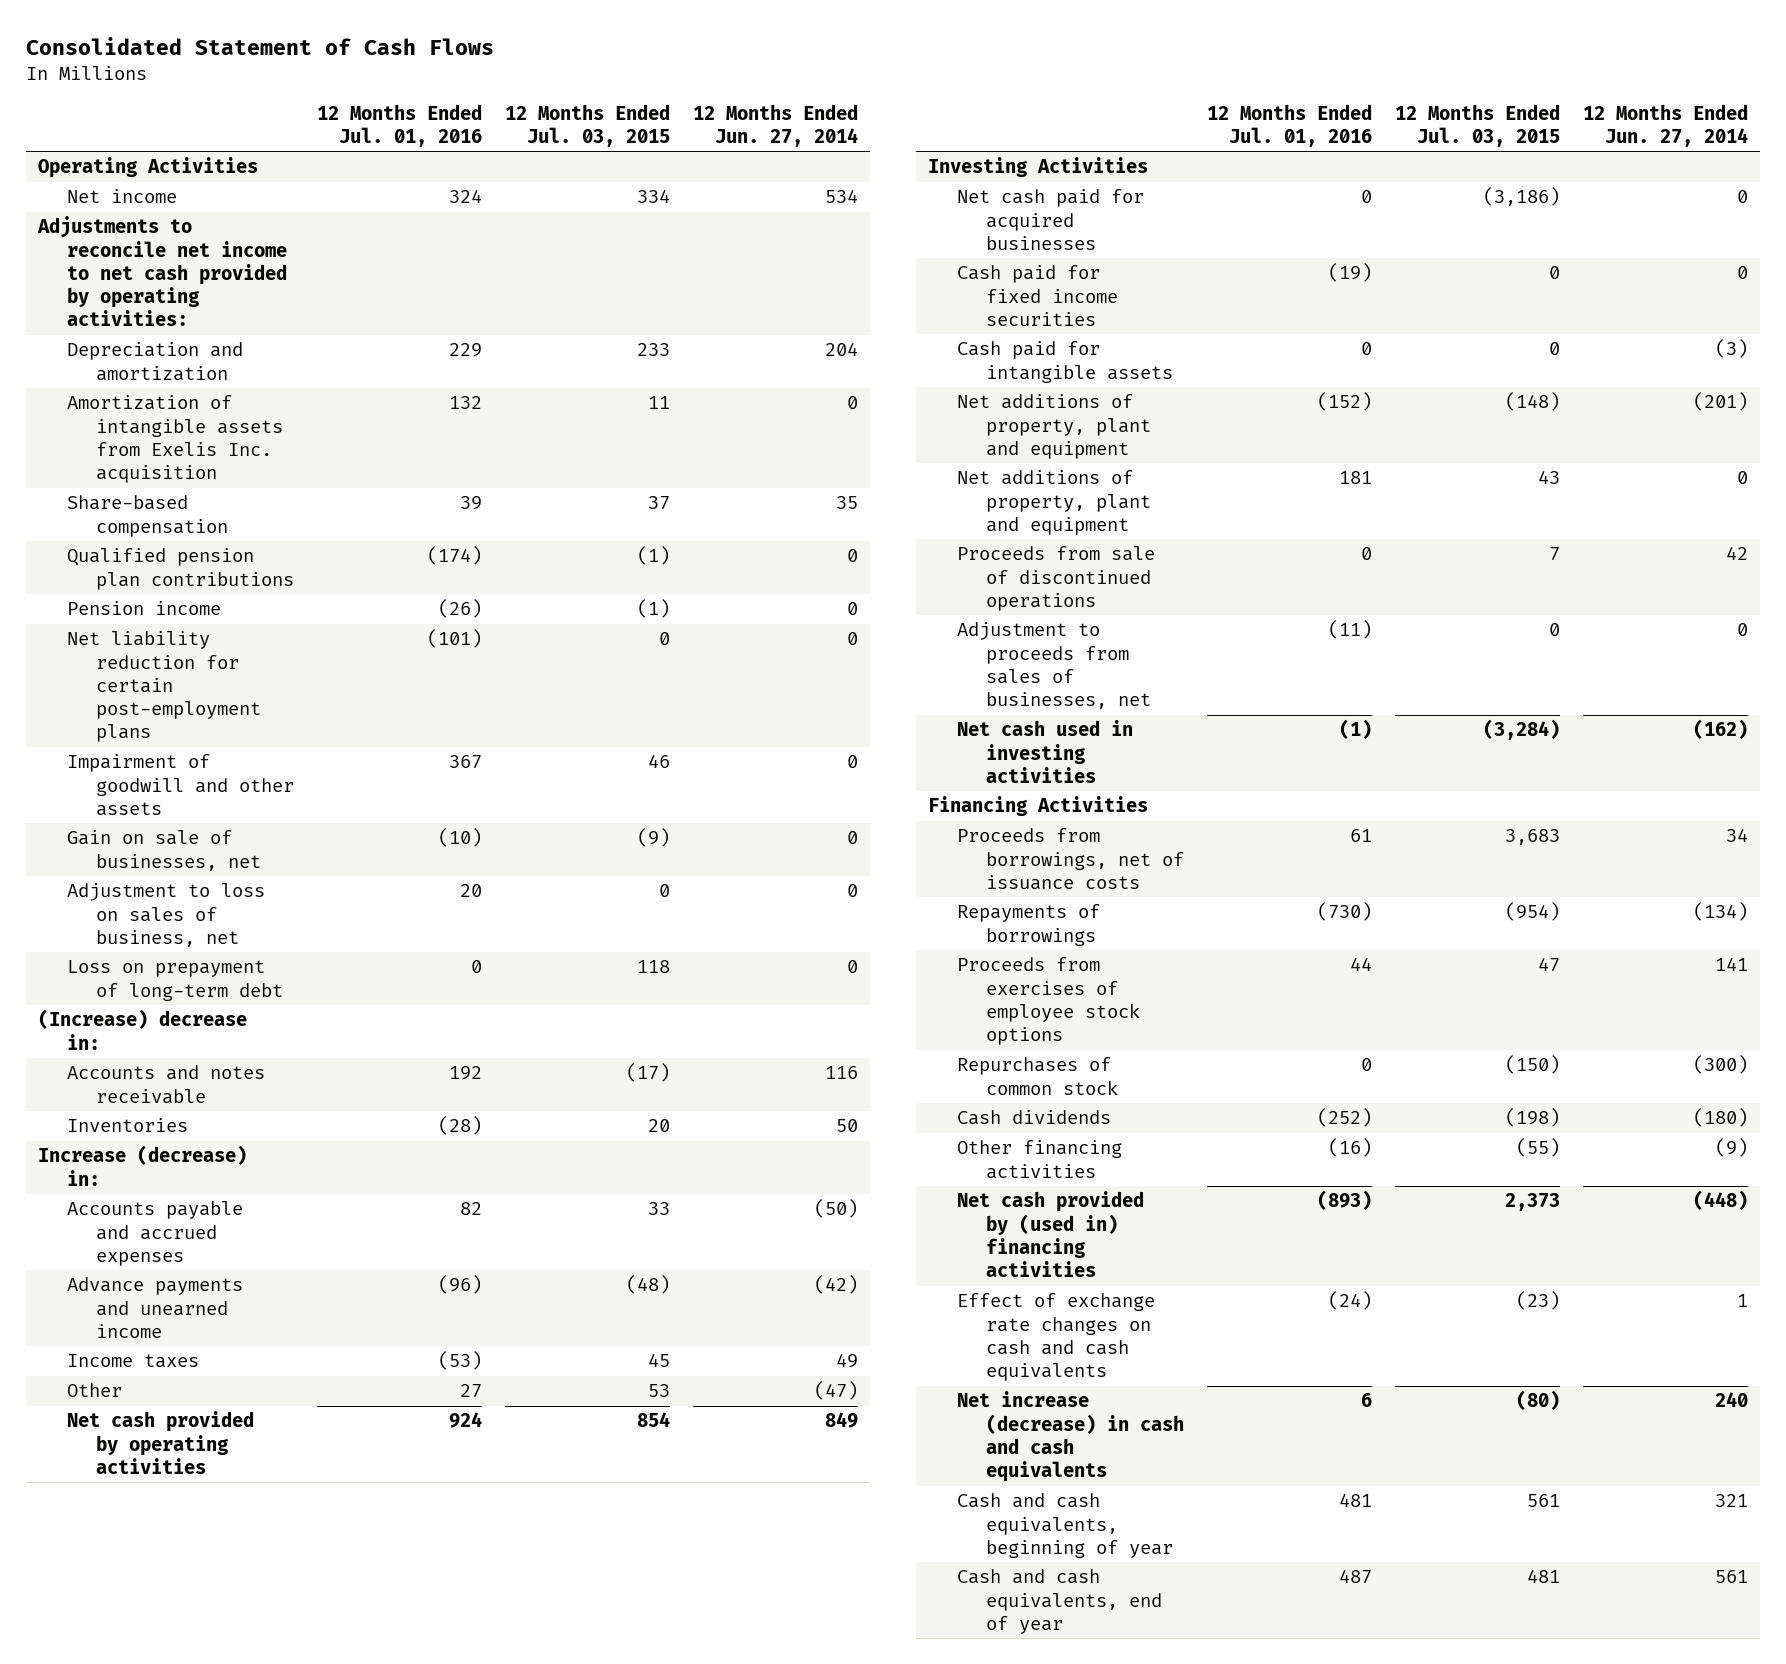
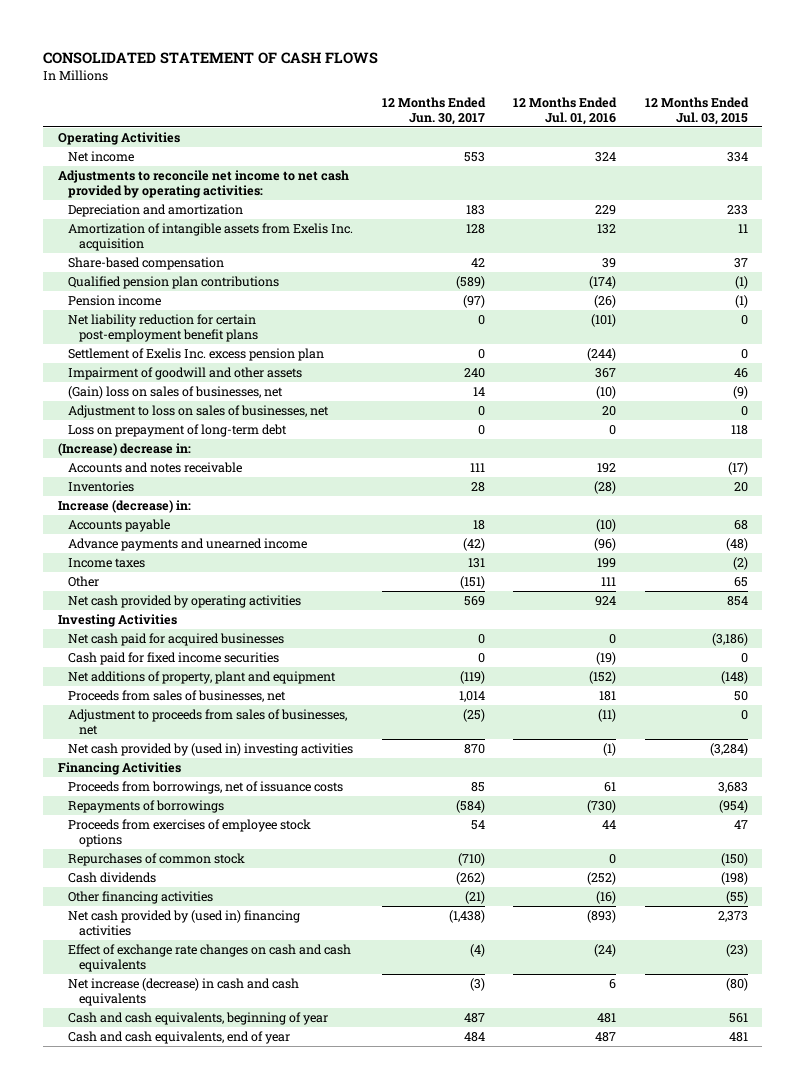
[26,36,495,55] Consolidated Statement of Cash Flows -> [43,51,379,64] CONSOLIDATED STATEMENT OF CASH FLOWS
[693,103,859,147] 12 Months Ended Jun. 27, 2014 -> none
none -> [381,96,486,125] 12 Months Ended Jun. 30, 2017
[66,631,262,743] Net liability reduction for certain post-employment plans -> [68,313,259,343] Net liability reduction for certain post-employment benefit plans
none -> [68,347,325,361] Settlement of Exelis Inc. excess pension plan
[66,830,262,871] Gain on sale of businesses, net -> [68,385,284,399] (Gain) loss on sales of businesses, net
[66,883,265,947] Adjustment to loss on sales of business, net -> [68,404,330,418] Adjustment to loss on sales of businesses, net
[66,1201,243,1266] Accounts payable and accrued expenses -> [68,518,171,532] Accounts payable
[460,1202,483,1216] 82 -> [596,518,617,532] (10)
[648,1202,671,1216] 33 -> [734,519,749,530] 68
[438,1351,483,1371] (53) -> [597,557,617,568] 199
[648,1353,671,1368] 45 -> [733,556,749,570] (2)
[460,1384,483,1398] 27 -> [601,576,617,586] 111
[648,1384,671,1398] 53 -> [734,576,749,587] 65
[956,341,1174,383] Cash paid for intangible assets -> none
[956,470,1152,535] Net additions of property, plant and equipment -> none
[956,546,1155,611] Proceeds from sale of discontinued operations -> [68,689,287,702] Proceeds from sales of businesses, net
[1361,547,1373,561] 0 -> [599,690,617,701] 181
[1549,547,1561,561] 7 -> [734,690,749,701] 50
[956,720,1133,783] Net cash used in investing activities -> [68,742,354,756] Net cash provided by (used in) investing activities

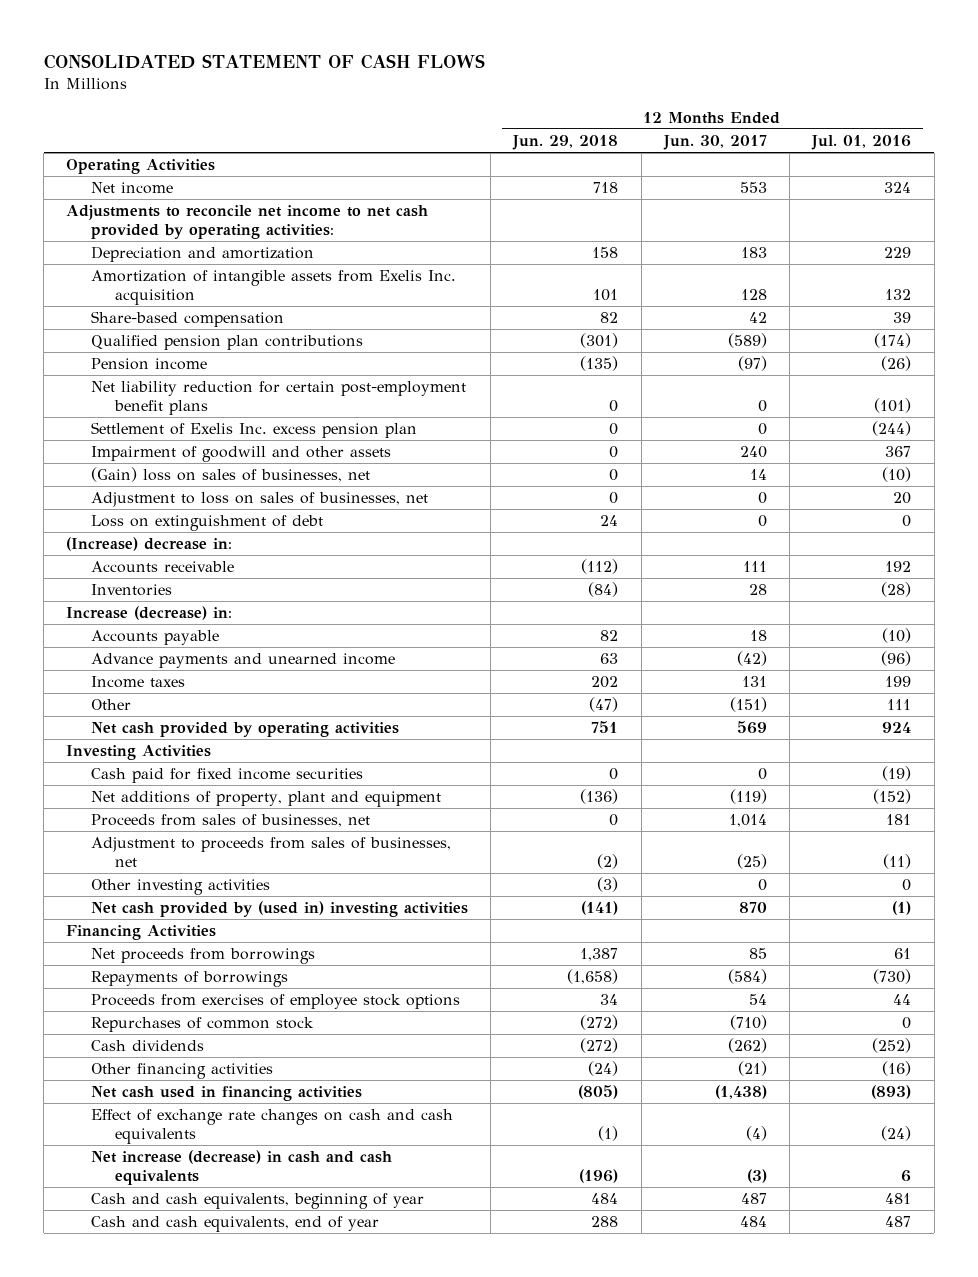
[645,96,750,125] 12 Months Ended Jul. 03, 2015 -> none
none -> [512,135,619,151] Jun. 29, 2018
[68,423,288,437] Loss on prepayment of long-term debt -> [90,515,323,532] Loss on extinguishment of debt
[68,461,243,473] Accounts and notes receivable -> [90,561,234,574] Accounts receivable
[68,632,285,646] Net cash paid for acquired businesses -> none
none -> [90,879,270,896] Other investing activities
[68,780,344,794] Proceeds from borrowings, net of issuance costs -> [90,948,315,965] Net proceeds from borrowings
[68,909,301,937] Net cash provided by (used in) financing activities -> [90,1086,362,1102] Net cash used in financing activities

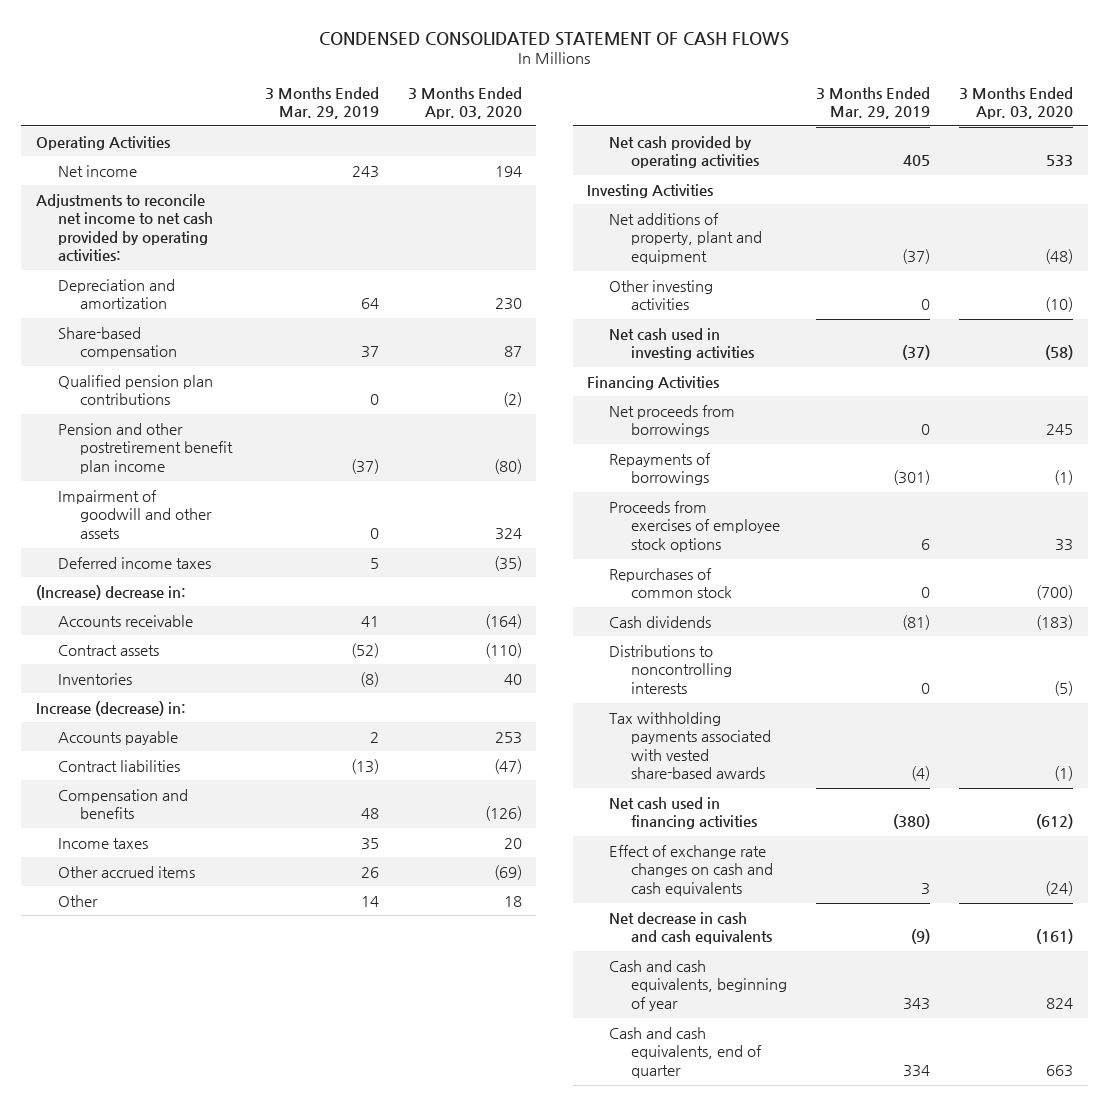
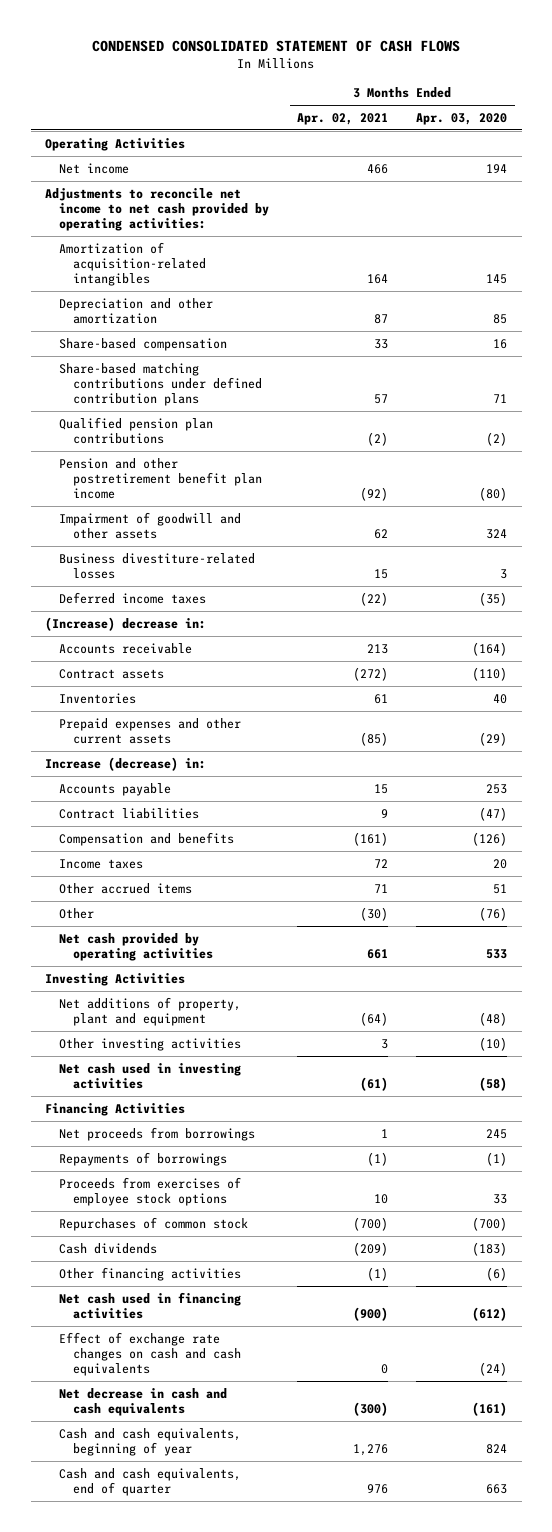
[265,86,380,120] 3 Months Ended Mar. 29, 2019 -> none
none -> [297,112,389,125] Apr. 02, 2021
none -> [59,241,207,286] Amortization of acquisition-related intangibles
[58,278,176,310] Depreciation and amortization -> [59,297,214,324] Depreciation and other amortization
[494,298,522,311] 230 -> [493,313,508,324] 85
[503,346,522,358] 87 -> [493,338,508,349] 16
none -> [59,362,263,406] Share-based matching contributions under defined contribution plans
none -> [59,552,256,579] Business divestiture-related losses
none -> [59,717,242,744] Prepaid expenses and other current assets
[493,864,522,880] (69) -> [493,883,508,894] 51
[503,895,522,907] 18 -> [479,906,508,921] (76)
[609,644,733,694] Distributions to noncontrolling interests -> none
[609,711,772,780] Tax withholding payments associated with vested share-based awards -> none
none -> [59,1266,242,1281] Other financing activities

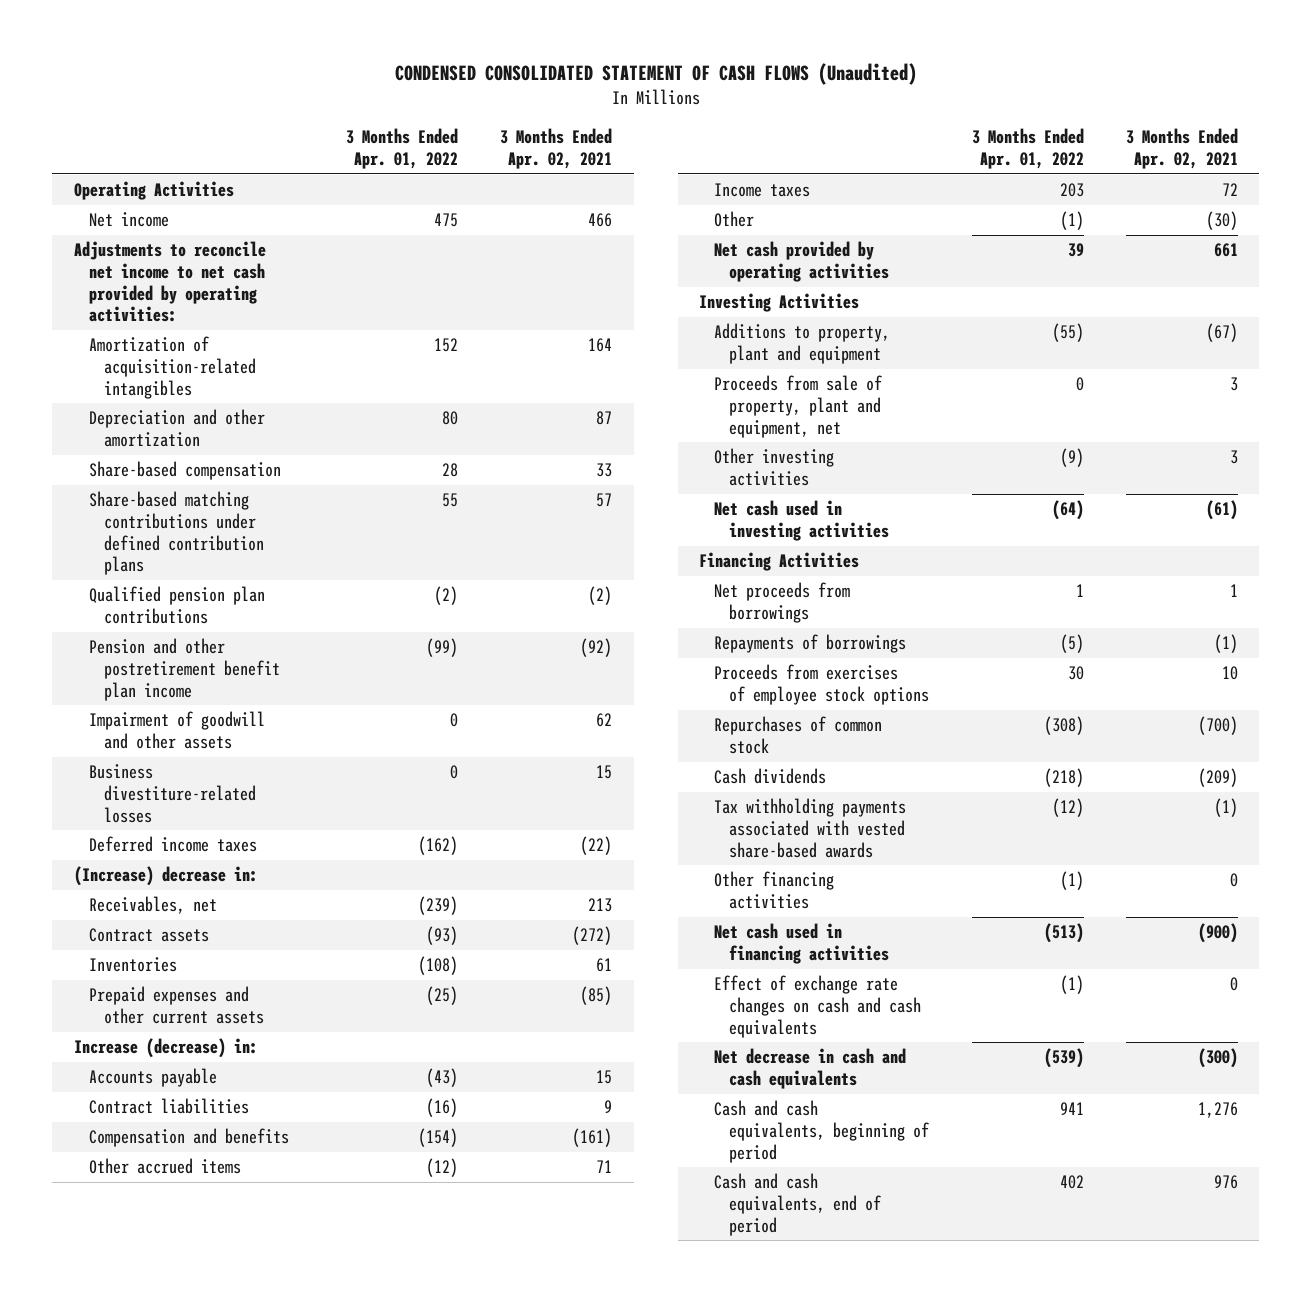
[92,39,461,52] CONDENSED CONSOLIDATED STATEMENT OF CASH FLOWS -> [394,63,917,86] CONDENSED CONSOLIDATED STATEMENT OF CASH FLOWS (Unaudited)
[416,112,508,125] Apr. 03, 2020 -> none
none -> [345,128,458,170] 3 Months Ended Apr. 01, 2022
[59,642,193,654] Accounts receivable -> [88,896,217,915] Receivables, net
[59,858,144,869] Income taxes -> [714,183,811,198] Income taxes
[59,996,242,1026] Net additions of property, plant and equipment -> [714,323,891,364] Additions to property, plant and equipment
[360,1011,389,1026] (64) -> [1206,323,1239,343] (67)
none -> [714,375,883,438] Proceeds from sale of property, plant and equipment, net
none -> [714,798,907,858] Tax withholding payments associated with vested share-based awards
[367,1266,389,1281] (1) -> [1230,873,1239,888] 0
[59,1427,242,1456] Cash and cash equivalents, beginning of year -> [714,1100,930,1163] Cash and cash equivalents, beginning of period
[59,1467,242,1496] Cash and cash equivalents, end of quarter -> [714,1173,882,1236] Cash and cash equivalents, end of period

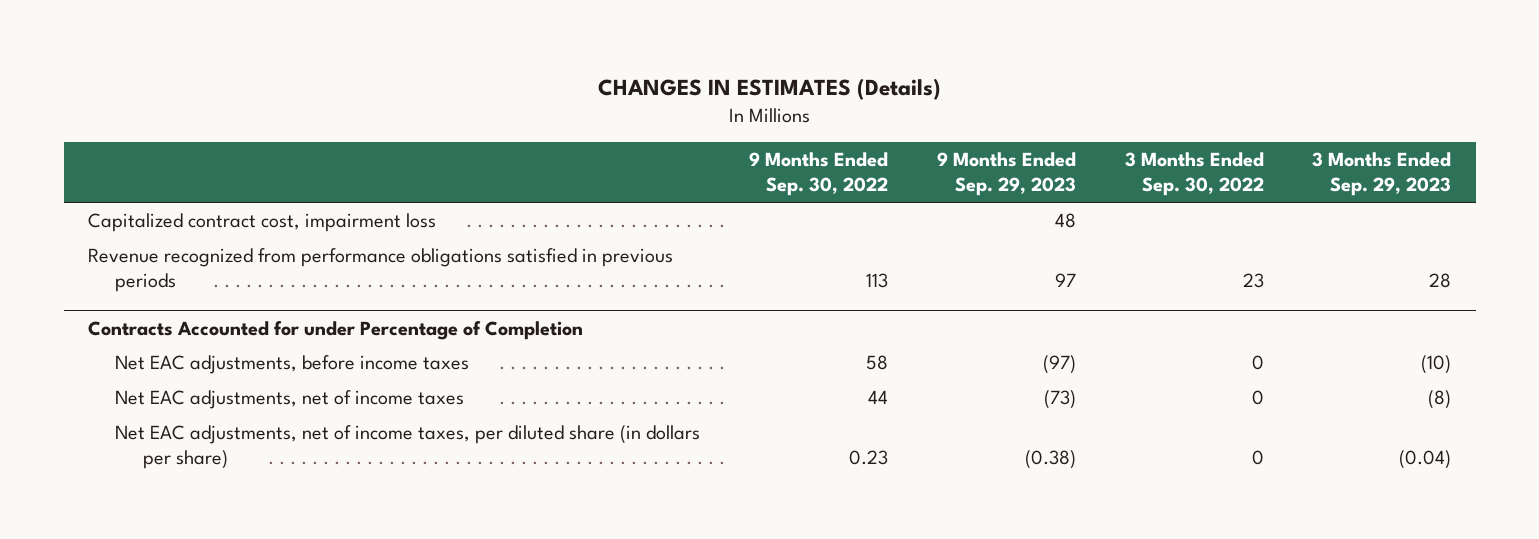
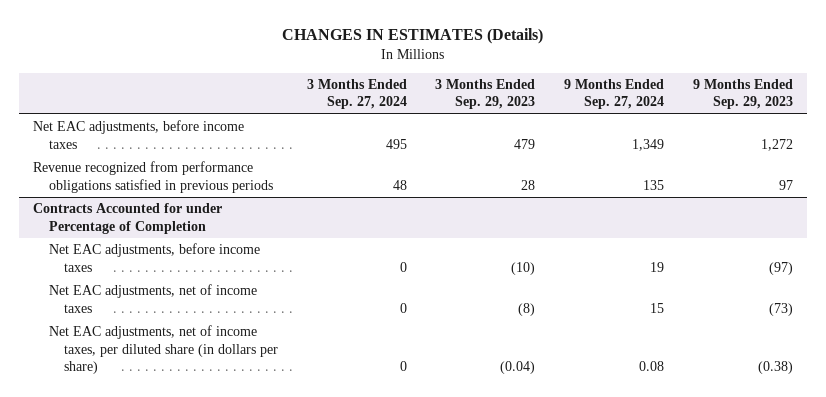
[749,152,889,197] 9 Months Ended Sep. 30, 2022 -> none
[1124,152,1264,197] 3 Months Ended Sep. 30, 2022 -> none
none -> [306,78,407,110] 3 Months Ended Sep. 27, 2024
none -> [564,78,665,110] 9 Months Ended Sep. 27, 2024
[87,213,436,233] Capitalized contract cost, impairment loss -> none
none -> [32,120,244,149] Net EAC adjustments, before income taxes

